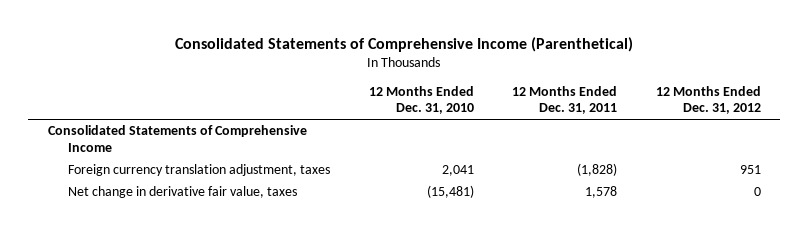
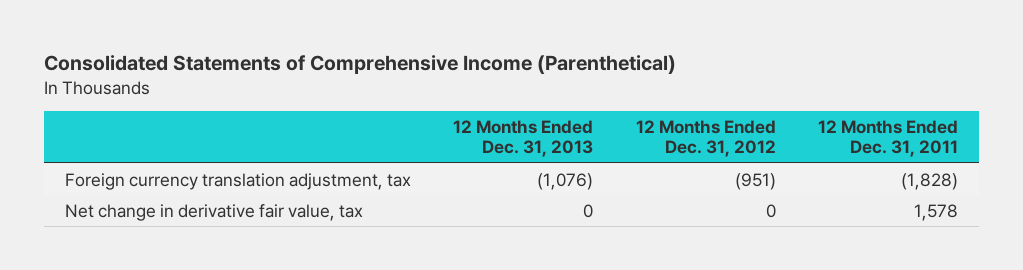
[368,85,474,115] 12 Months Ended Dec. 31, 2010 -> none
none -> [453,119,594,157] 12 Months Ended Dec. 31, 2013
[47,125,307,152] Consolidated Statements of Comprehensive Income -> none
[68,164,331,177] Foreign currency translation adjustment, taxes -> [64,172,411,190] Foreign currency translation adjustment, tax
[739,165,761,175] 951 -> [734,172,776,190] (951)
[68,186,298,199] Net change in derivative fair value, taxes -> [64,203,363,221] Net change in derivative fair value, tax

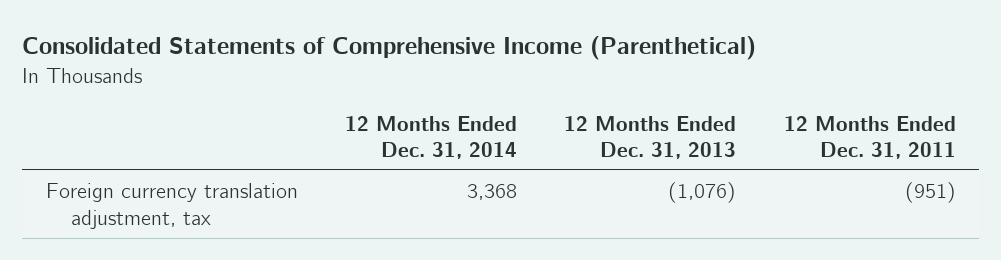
[635,119,776,157] 12 Months Ended Dec. 31, 2012 -> none
none -> [345,115,518,160] 12 Months Ended Dec. 31, 2014
[64,203,363,221] Net change in derivative fair value, tax -> none
[901,172,959,190] (1,828) -> [904,182,956,204] (951)

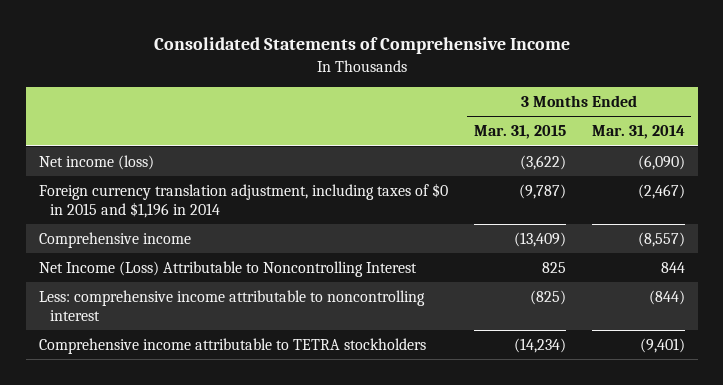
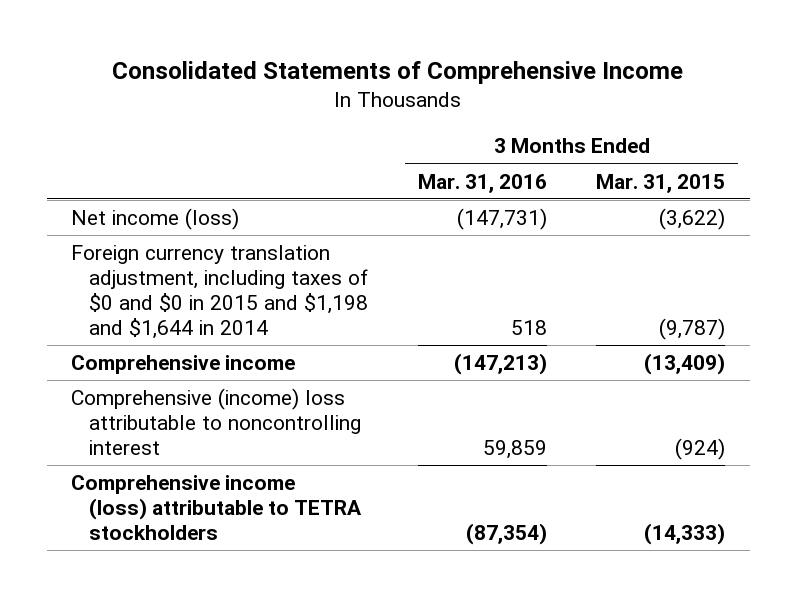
[591,125,685,140] Mar. 31, 2014 -> none
none -> [417,173,547,193] Mar. 31, 2016
[38,182,448,218] Foreign currency translation adjustment, including taxes of $0 in 2015 and $1,196 in 2014 -> [71,245,368,339] Foreign currency translation adjustment, including taxes of $0 and $0 in 2015 and $1,198 and $1,644 in 2014
[38,260,417,277] Net Income (Loss) Attributable to Noncontrolling Interest -> none
[38,289,425,321] Less: comprehensive income attributable to noncontrolling interest -> [71,388,361,455] Comprehensive (income) loss attributable to noncontrolling interest
[529,289,566,305] (825) -> [675,437,726,460] (924)
[38,337,426,354] Comprehensive income attributable to TETRA stockholders -> [71,475,362,540] Comprehensive income (loss) attributable to TETRA stockholders
[513,337,566,353] (14,234) -> [644,522,726,545] (14,333)

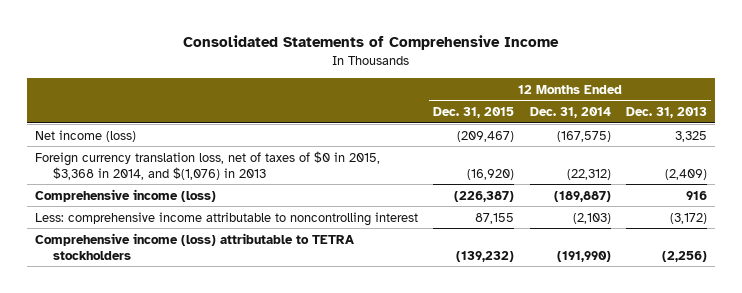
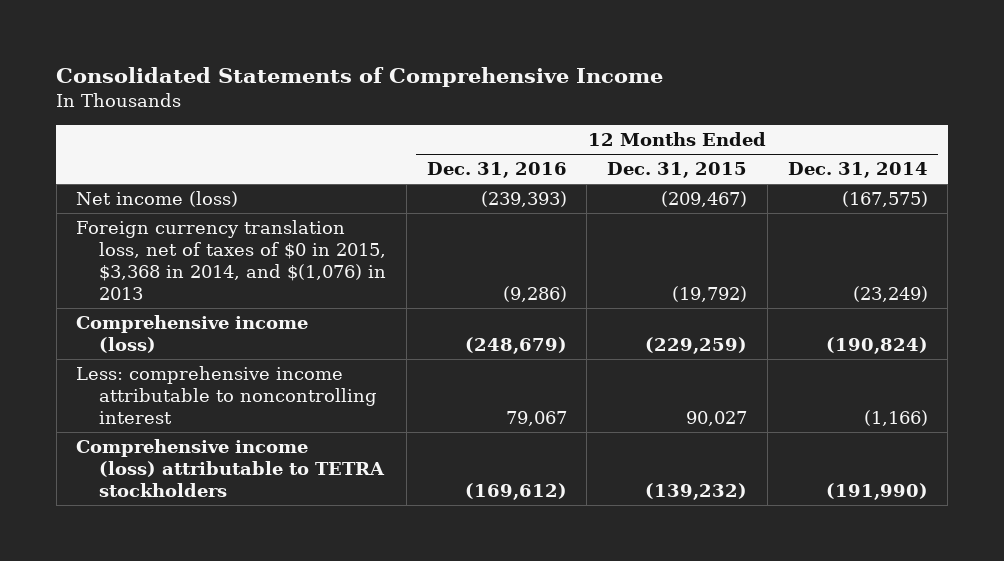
[626,106,708,118] Dec. 31, 2013 -> none
none -> [426,162,567,179] Dec. 31, 2016
[467,168,515,180] (16,920) -> [672,286,748,303] (19,792)
[566,168,611,180] (22,312) -> [852,286,928,303] (23,249)
[454,190,515,202] (226,387) -> [645,337,748,355] (229,259)
[553,190,611,202] (189,887) -> [825,337,928,355] (190,824)
[475,212,515,224] 87,155 -> [686,411,748,427] 90,027
[572,212,611,224] (2,103) -> [863,410,928,427] (1,166)

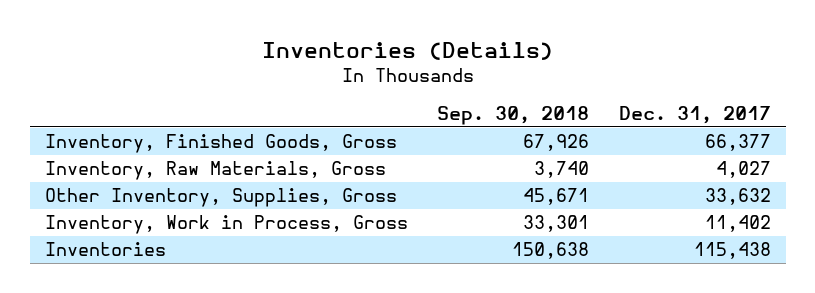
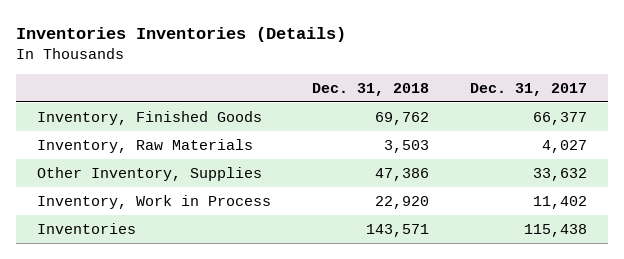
[261,41,553,60] Inventories (Details) -> [15,26,346,42] Inventories Inventories (Details)
[437,105,590,125] Sep. 30, 2018 -> none
none -> [311,82,429,96] Dec. 31, 2018
[44,134,397,154] Inventory, Finished Goods, Gross -> [36,111,262,126] Inventory, Finished Goods
[44,161,386,181] Inventory, Raw Materials, Gross -> [36,139,253,154] Inventory, Raw Materials
[44,188,397,208] Other Inventory, Supplies, Gross -> [36,167,262,182] Other Inventory, Supplies
[44,215,408,235] Inventory, Work in Process, Gross -> [36,195,271,210] Inventory, Work in Process

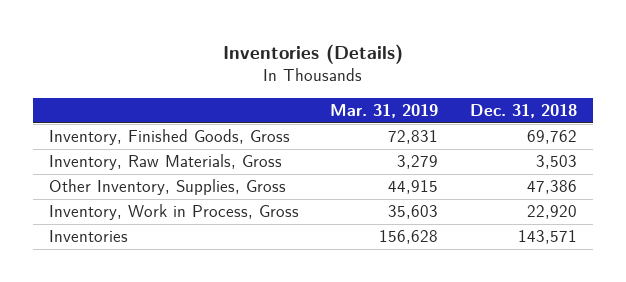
[15,26,346,42] Inventories Inventories (Details) -> [222,43,403,64] Inventories (Details)
[470,82,588,96] Dec. 31, 2017 -> none
none -> [330,104,439,119] Mar. 31, 2019
[36,111,262,126] Inventory, Finished Goods -> [48,129,290,146] Inventory, Finished Goods, Gross
[36,139,253,154] Inventory, Raw Materials -> [48,154,282,171] Inventory, Raw Materials, Gross
[36,167,262,182] Other Inventory, Supplies -> [48,179,286,196] Other Inventory, Supplies, Gross
[36,195,271,210] Inventory, Work in Process -> [48,204,299,221] Inventory, Work in Process, Gross

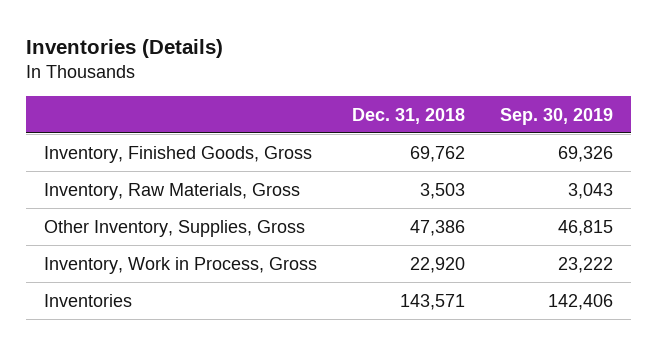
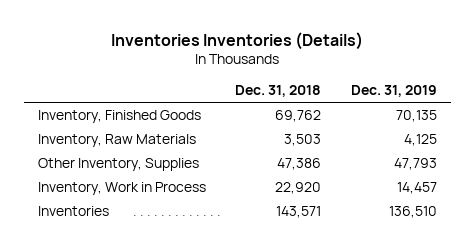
[26,39,224,59] Inventories (Details) -> [111,31,364,50] Inventories Inventories (Details)
[500,107,614,125] Sep. 30, 2019 -> none
none -> [350,85,437,98] Dec. 31, 2019
[43,145,312,163] Inventory, Finished Goods, Gross -> [38,110,202,124] Inventory, Finished Goods
[43,182,300,200] Inventory, Raw Materials, Gross -> [38,134,197,148] Inventory, Raw Materials
[43,219,305,237] Other Inventory, Supplies, Gross -> [38,158,200,172] Other Inventory, Supplies
[43,256,317,274] Inventory, Work in Process, Gross -> [38,182,207,196] Inventory, Work in Process

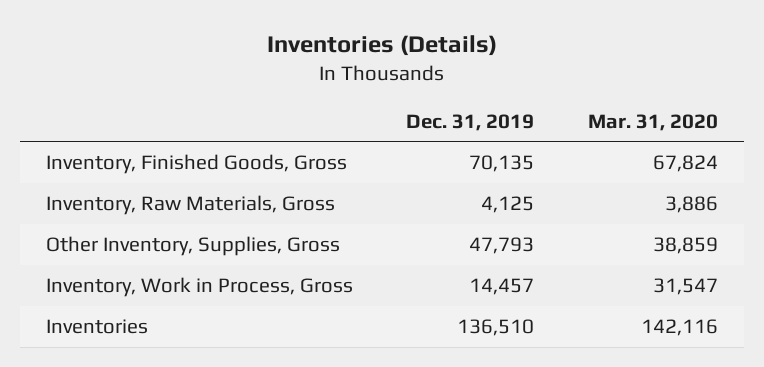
[111,31,364,50] Inventories Inventories (Details) -> [266,34,497,56] Inventories (Details)
[235,85,322,98] Dec. 31, 2018 -> none
none -> [587,113,718,131] Mar. 31, 2020
[38,110,202,124] Inventory, Finished Goods -> [46,154,348,175] Inventory, Finished Goods, Gross
[38,134,197,148] Inventory, Raw Materials -> [46,195,336,216] Inventory, Raw Materials, Gross
[38,158,200,172] Other Inventory, Supplies -> [46,236,341,257] Other Inventory, Supplies, Gross
[38,182,207,196] Inventory, Work in Process -> [46,277,354,298] Inventory, Work in Process, Gross

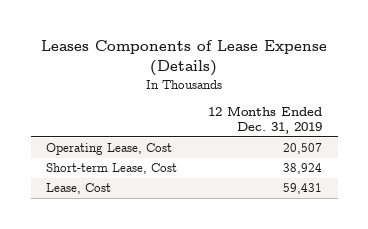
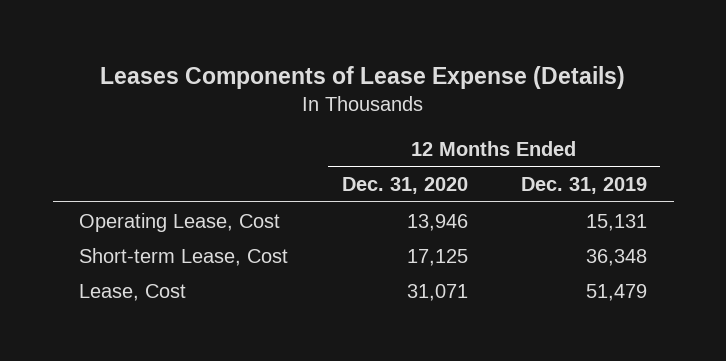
none -> [341,176,468,194] Dec. 31, 2020
[283,143,323,155] 20,507 -> [585,213,647,231] 15,131
[283,163,323,175] 38,924 -> [585,248,647,266] 36,348
[283,183,323,195] 59,431 -> [585,283,647,301] 51,479

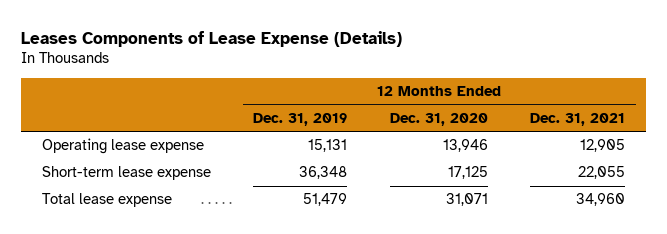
none -> [529,113,625,127] Dec. 31, 2021
[79,212,281,232] Operating Lease, Cost -> [42,138,205,155] Operating lease expense
[79,247,289,266] Short-term Lease, Cost -> [42,166,212,181] Short-term lease expense
[79,283,187,301] Lease, Cost -> [42,193,173,208] Total lease expense

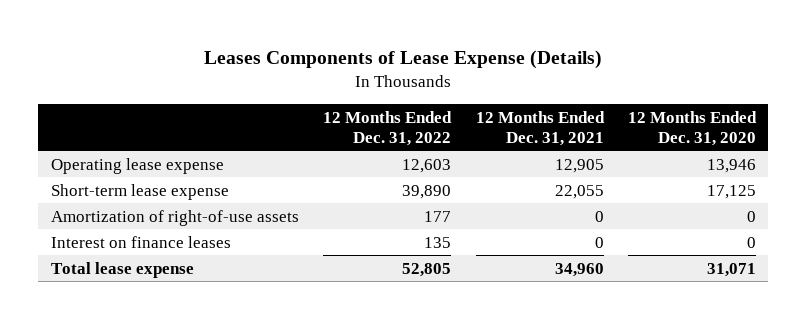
[253,113,348,127] Dec. 31, 2019 -> none
none -> [323,110,453,146] 12 Months Ended Dec. 31, 2022
none -> [50,209,299,226] Amortization of right-of-use assets
none -> [50,235,231,248] Interest on finance leases

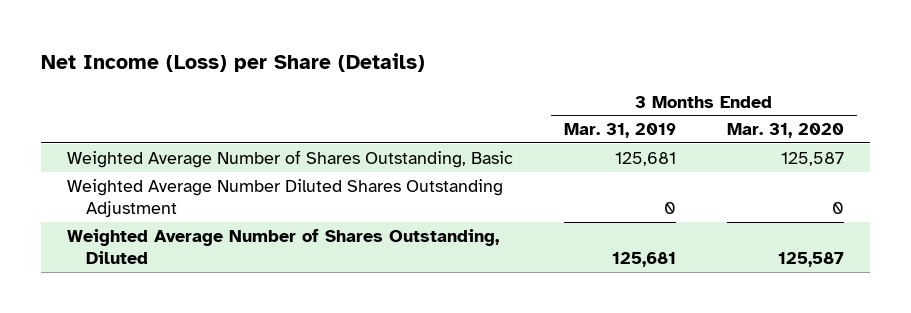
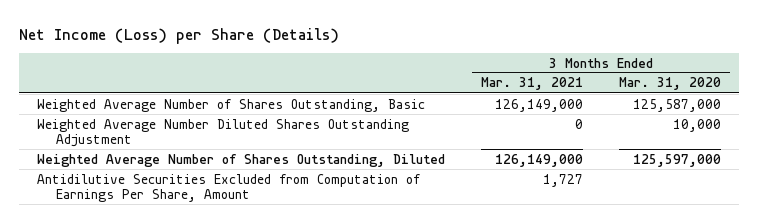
[563,123,676,139] Mar. 31, 2019 -> none
none -> [480,77,583,91] Mar. 31, 2021
[781,152,845,167] 125,587 -> [632,98,721,112] 125,587,000
[832,202,845,215] 0 -> [672,118,721,132] 10,000
[778,252,845,268] 125,587 -> [632,153,721,167] 125,597,000
none -> [36,173,420,203] Antidilutive Securities Excluded from Computation of Earnings Per Share, Amount

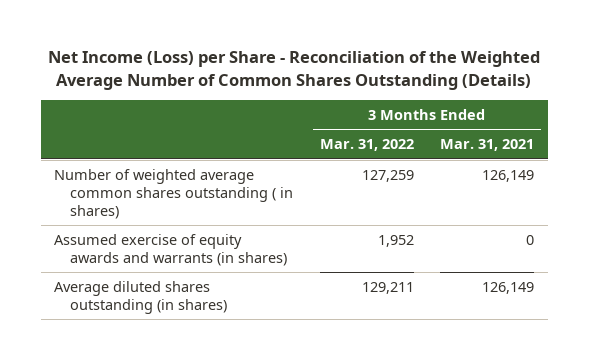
[18,27,339,44] Net Income (Loss) per Share (Details) -> [48,51,541,90] Net Income (Loss) per Share - Reconciliation of the Weighted Average Number of Common Shares Outstanding (Details)
[618,77,721,91] Mar. 31, 2020 -> none
none -> [319,139,414,152] Mar. 31, 2022
[36,173,420,203] Antidilutive Securities Excluded from Computation of Earnings Per Share, Amount -> none
[36,98,425,112] Weighted Average Number of Shares Outstanding, Basic -> [54,168,294,219] Number of weighted average common shares outstanding ( in shares)
[494,98,583,112] 126,149,000 -> [482,169,535,182] 126,149
[36,118,409,148] Weighted Average Number Diluted Shares Outstanding Adjustment -> [54,233,288,266] Assumed exercise of equity awards and warrants (in shares)
[36,153,445,167] Weighted Average Number of Shares Outstanding, Diluted -> [54,280,228,314] Average diluted shares outstanding (in shares)
[494,153,583,167] 126,149,000 -> [482,281,535,294] 126,149

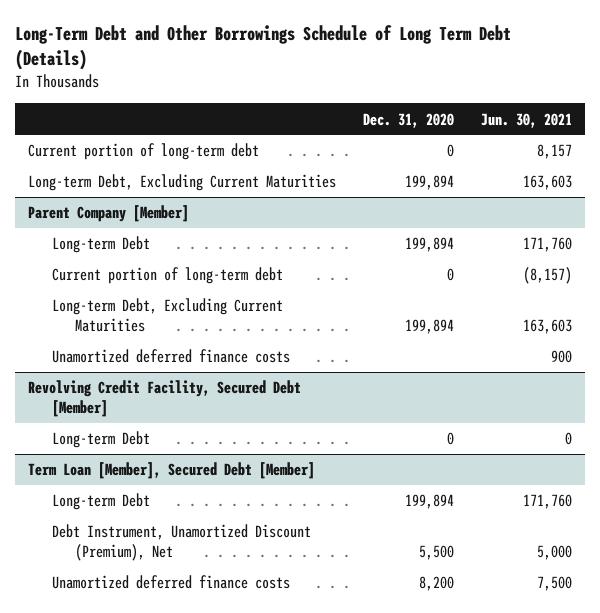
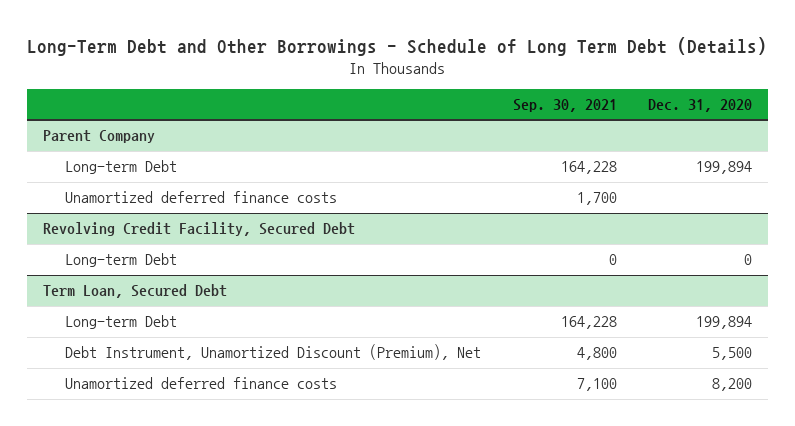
[15,25,512,71] Long-Term Debt and Other Borrowings Schedule of Long Term Debt (Details) -> [27,36,768,56] Long-Term Debt and Other Borrowings - Schedule of Long Term Debt (Details)
[480,112,572,128] Jun. 30, 2021 -> none
none -> [512,99,617,113] Sep. 30, 2021
[28,143,260,161] Current portion of long-term debt -> none
[28,174,337,192] Long-term Debt, Excluding Current Maturities -> none
[28,205,190,223] Parent Company [Member] -> [42,130,155,144] Parent Company
[51,267,283,285] Current portion of long-term debt -> none
[51,298,283,333] Long-term Debt, Excluding Current Maturities -> none
[28,380,302,418] Revolving Credit Facility, Secured Debt [Member] -> [42,222,355,237] Revolving Credit Facility, Secured Debt
[28,462,316,480] Term Loan [Member], Secured Debt [Member] -> [42,284,227,299] Term Loan, Secured Debt

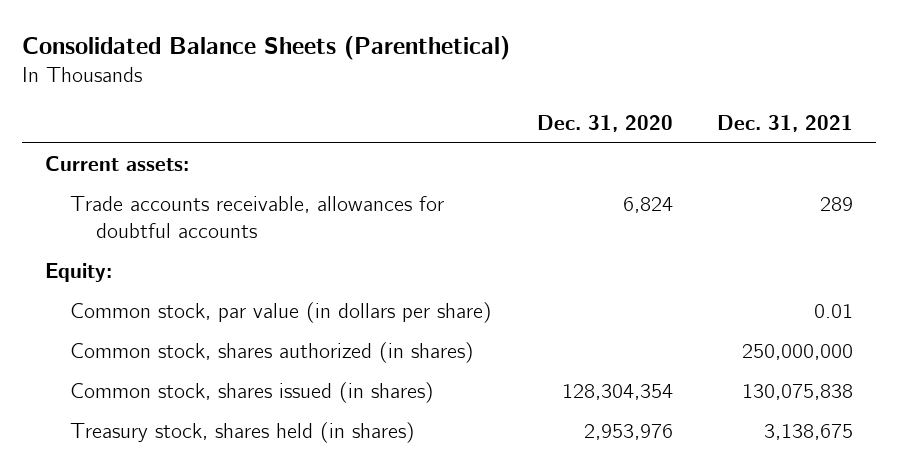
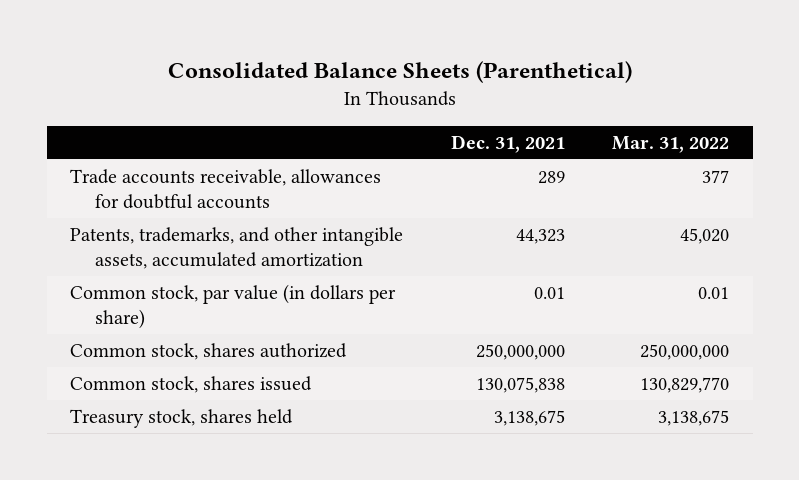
[536,115,673,133] Dec. 31, 2020 -> none
none -> [612,135,730,153] Mar. 31, 2022
[44,156,189,172] Current assets: -> none
[44,263,112,283] Equity: -> none
none -> [70,227,404,269] Patents, trademarks, and other intangible assets, accumulated amortization
[70,342,475,364] Common stock, shares authorized (in shares) -> [70,343,348,361] Common stock, shares authorized
[70,382,435,404] Common stock, shares issued (in shares) -> [70,376,313,394] Common stock, shares issued
[70,422,416,444] Treasury stock, shares held (in shares) -> [70,409,294,429] Treasury stock, shares held

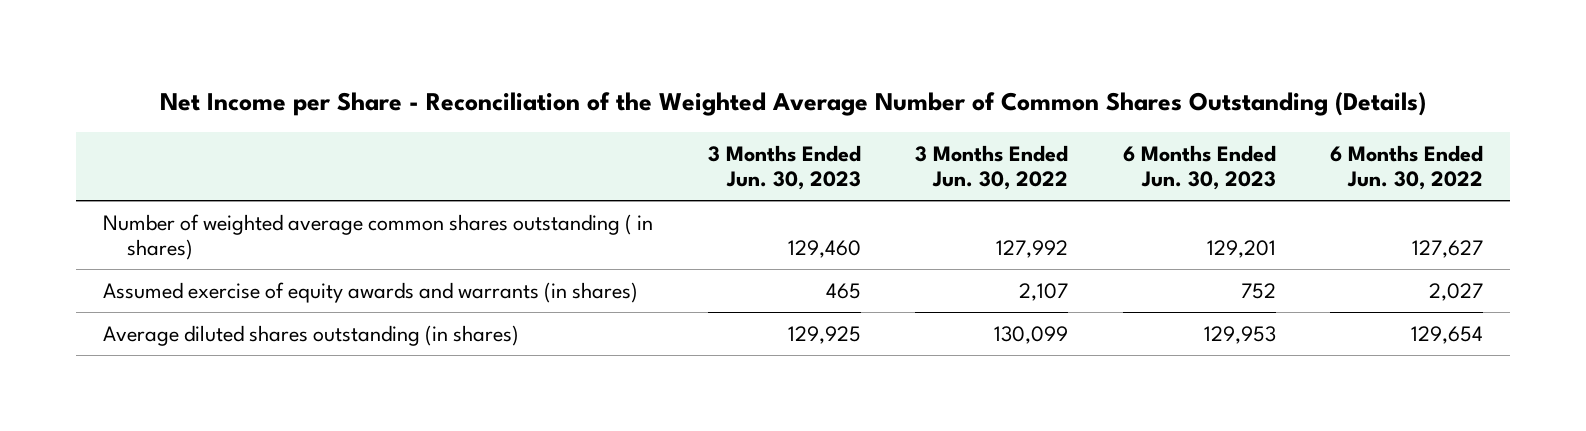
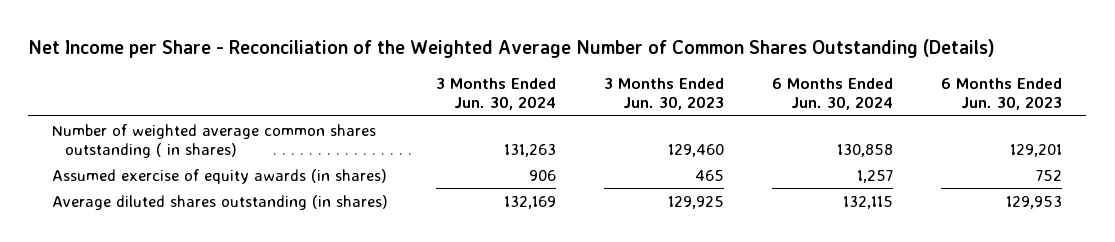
[915,144,1069,191] 3 Months Ended Jun. 30, 2022 -> none
[1330,144,1484,191] 6 Months Ended Jun. 30, 2022 -> none
none -> [436,77,557,111] 3 Months Ended Jun. 30, 2024
none -> [772,77,894,111] 6 Months Ended Jun. 30, 2024
[103,281,639,303] Assumed exercise of equity awards and warrants (in shares) -> [52,168,388,184] Assumed exercise of equity awards (in shares)

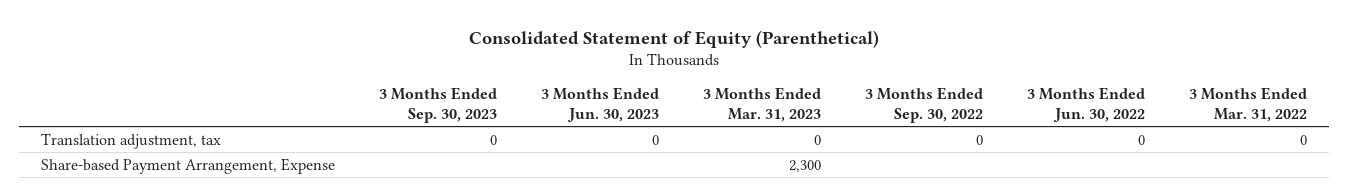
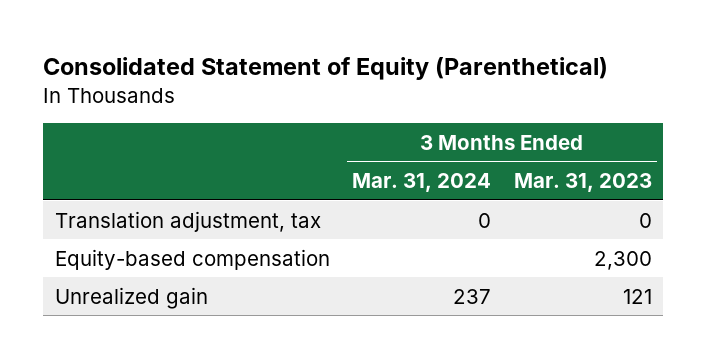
[378,87,497,124] 3 Months Ended Sep. 30, 2023 -> none
[540,87,659,123] 3 Months Ended Jun. 30, 2023 -> none
[864,87,983,124] 3 Months Ended Sep. 30, 2022 -> none
[1026,87,1145,123] 3 Months Ended Jun. 30, 2022 -> none
[1188,87,1307,123] 3 Months Ended Mar. 31, 2022 -> none
none -> [352,172,492,192] Mar. 31, 2024
[40,157,335,174] Share-based Payment Arrangement, Expense -> [54,248,330,270] Equity-based compensation
none -> [54,286,208,309] Unrealized gain

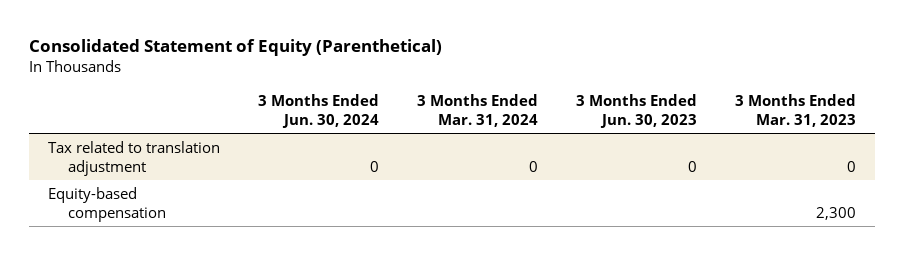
none -> [258,93,380,128] 3 Months Ended Jun. 30, 2024
none -> [576,93,698,128] 3 Months Ended Jun. 30, 2023
[54,210,321,232] Translation adjustment, tax -> [48,141,221,176] Tax related to translation adjustment
[54,286,208,309] Unrealized gain -> none

